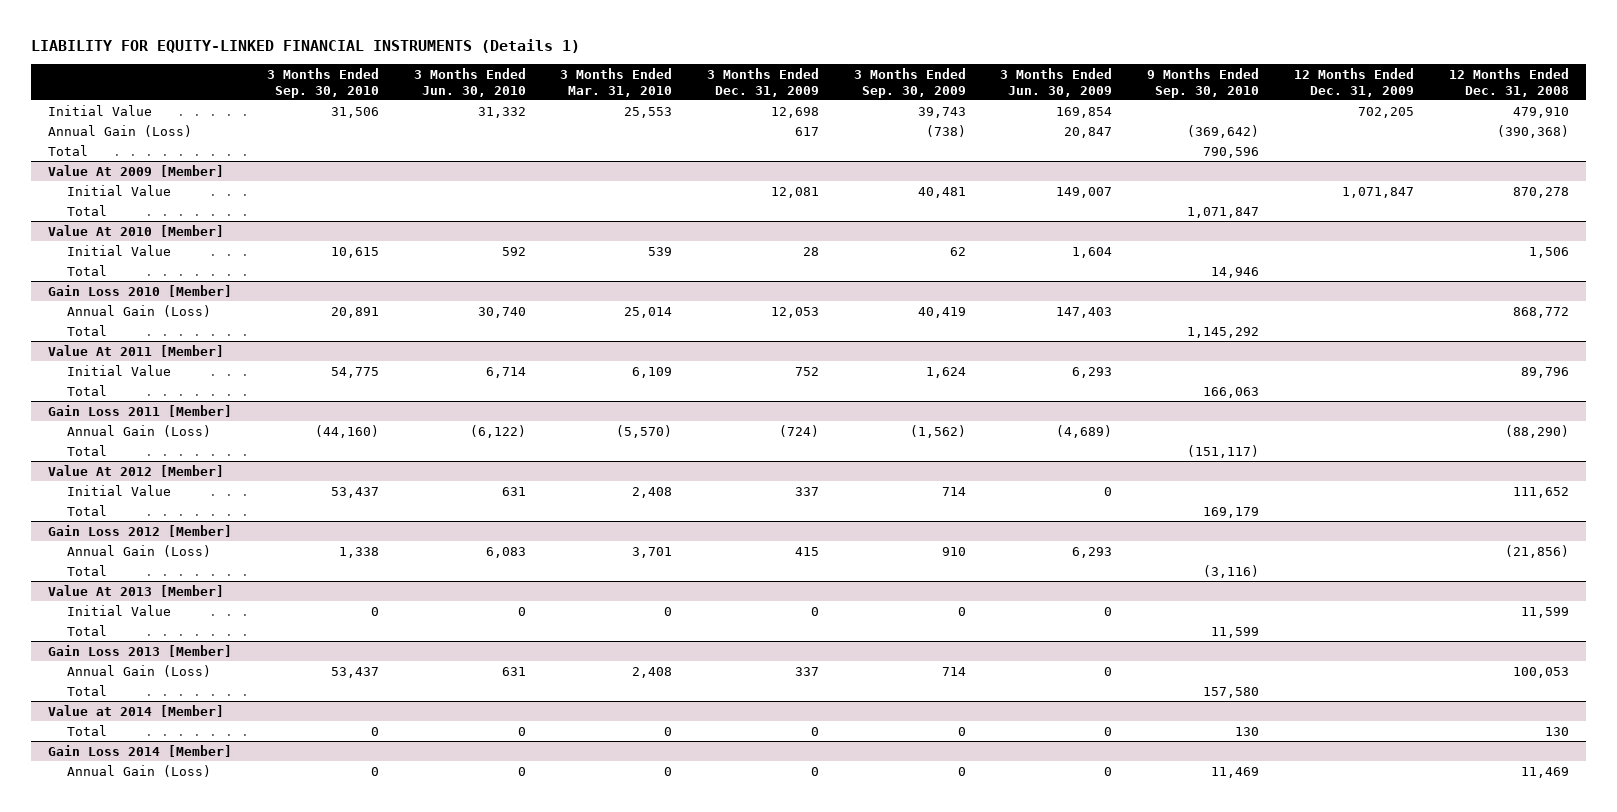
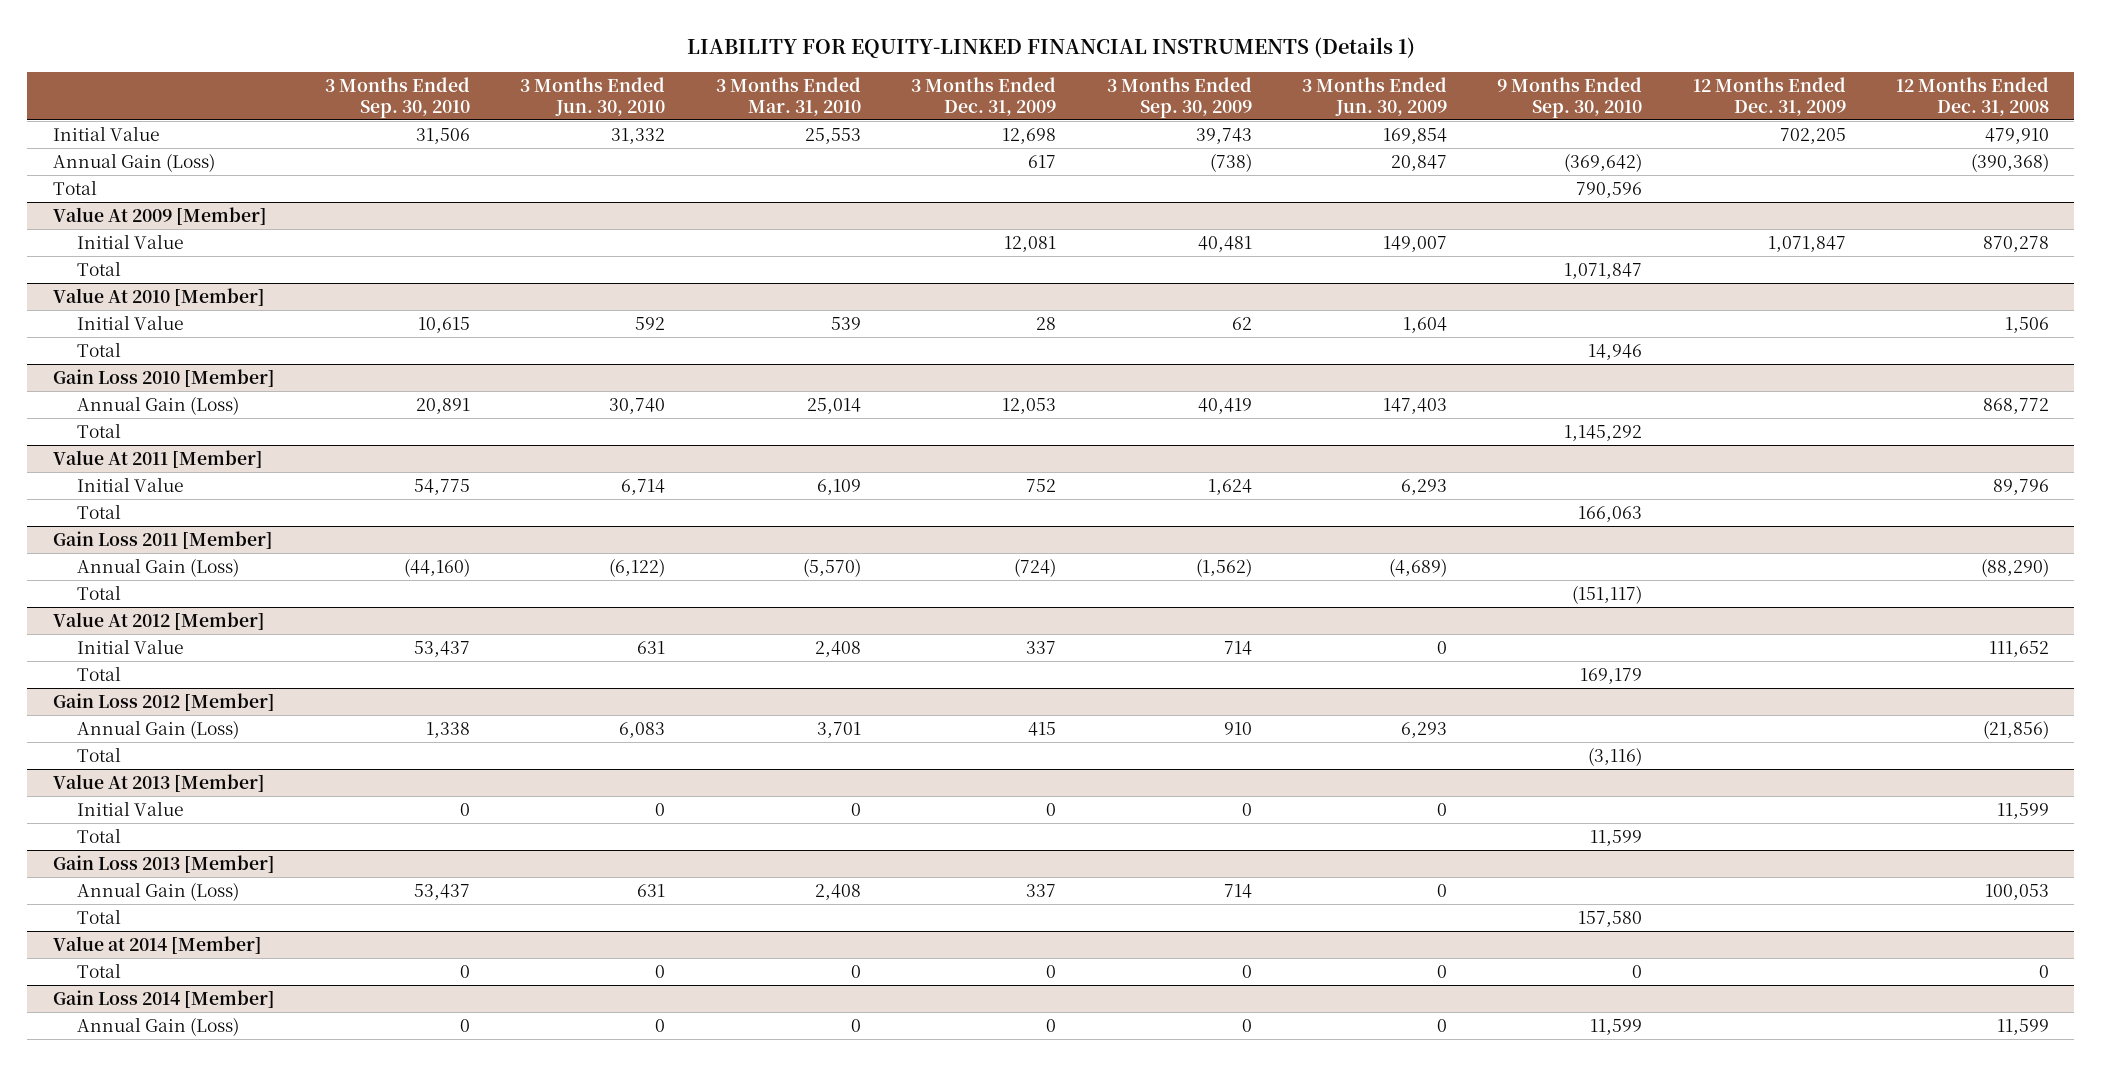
[1235,727,1260,737] 130 -> [1632,964,1643,978] 0
[1544,727,1569,737] 130 -> [2039,964,2050,978] 0
[1211,767,1260,779] 11,469 -> [1590,1018,1643,1035] 11,599
[1520,767,1569,779] 11,469 -> [1997,1018,2050,1035] 11,599

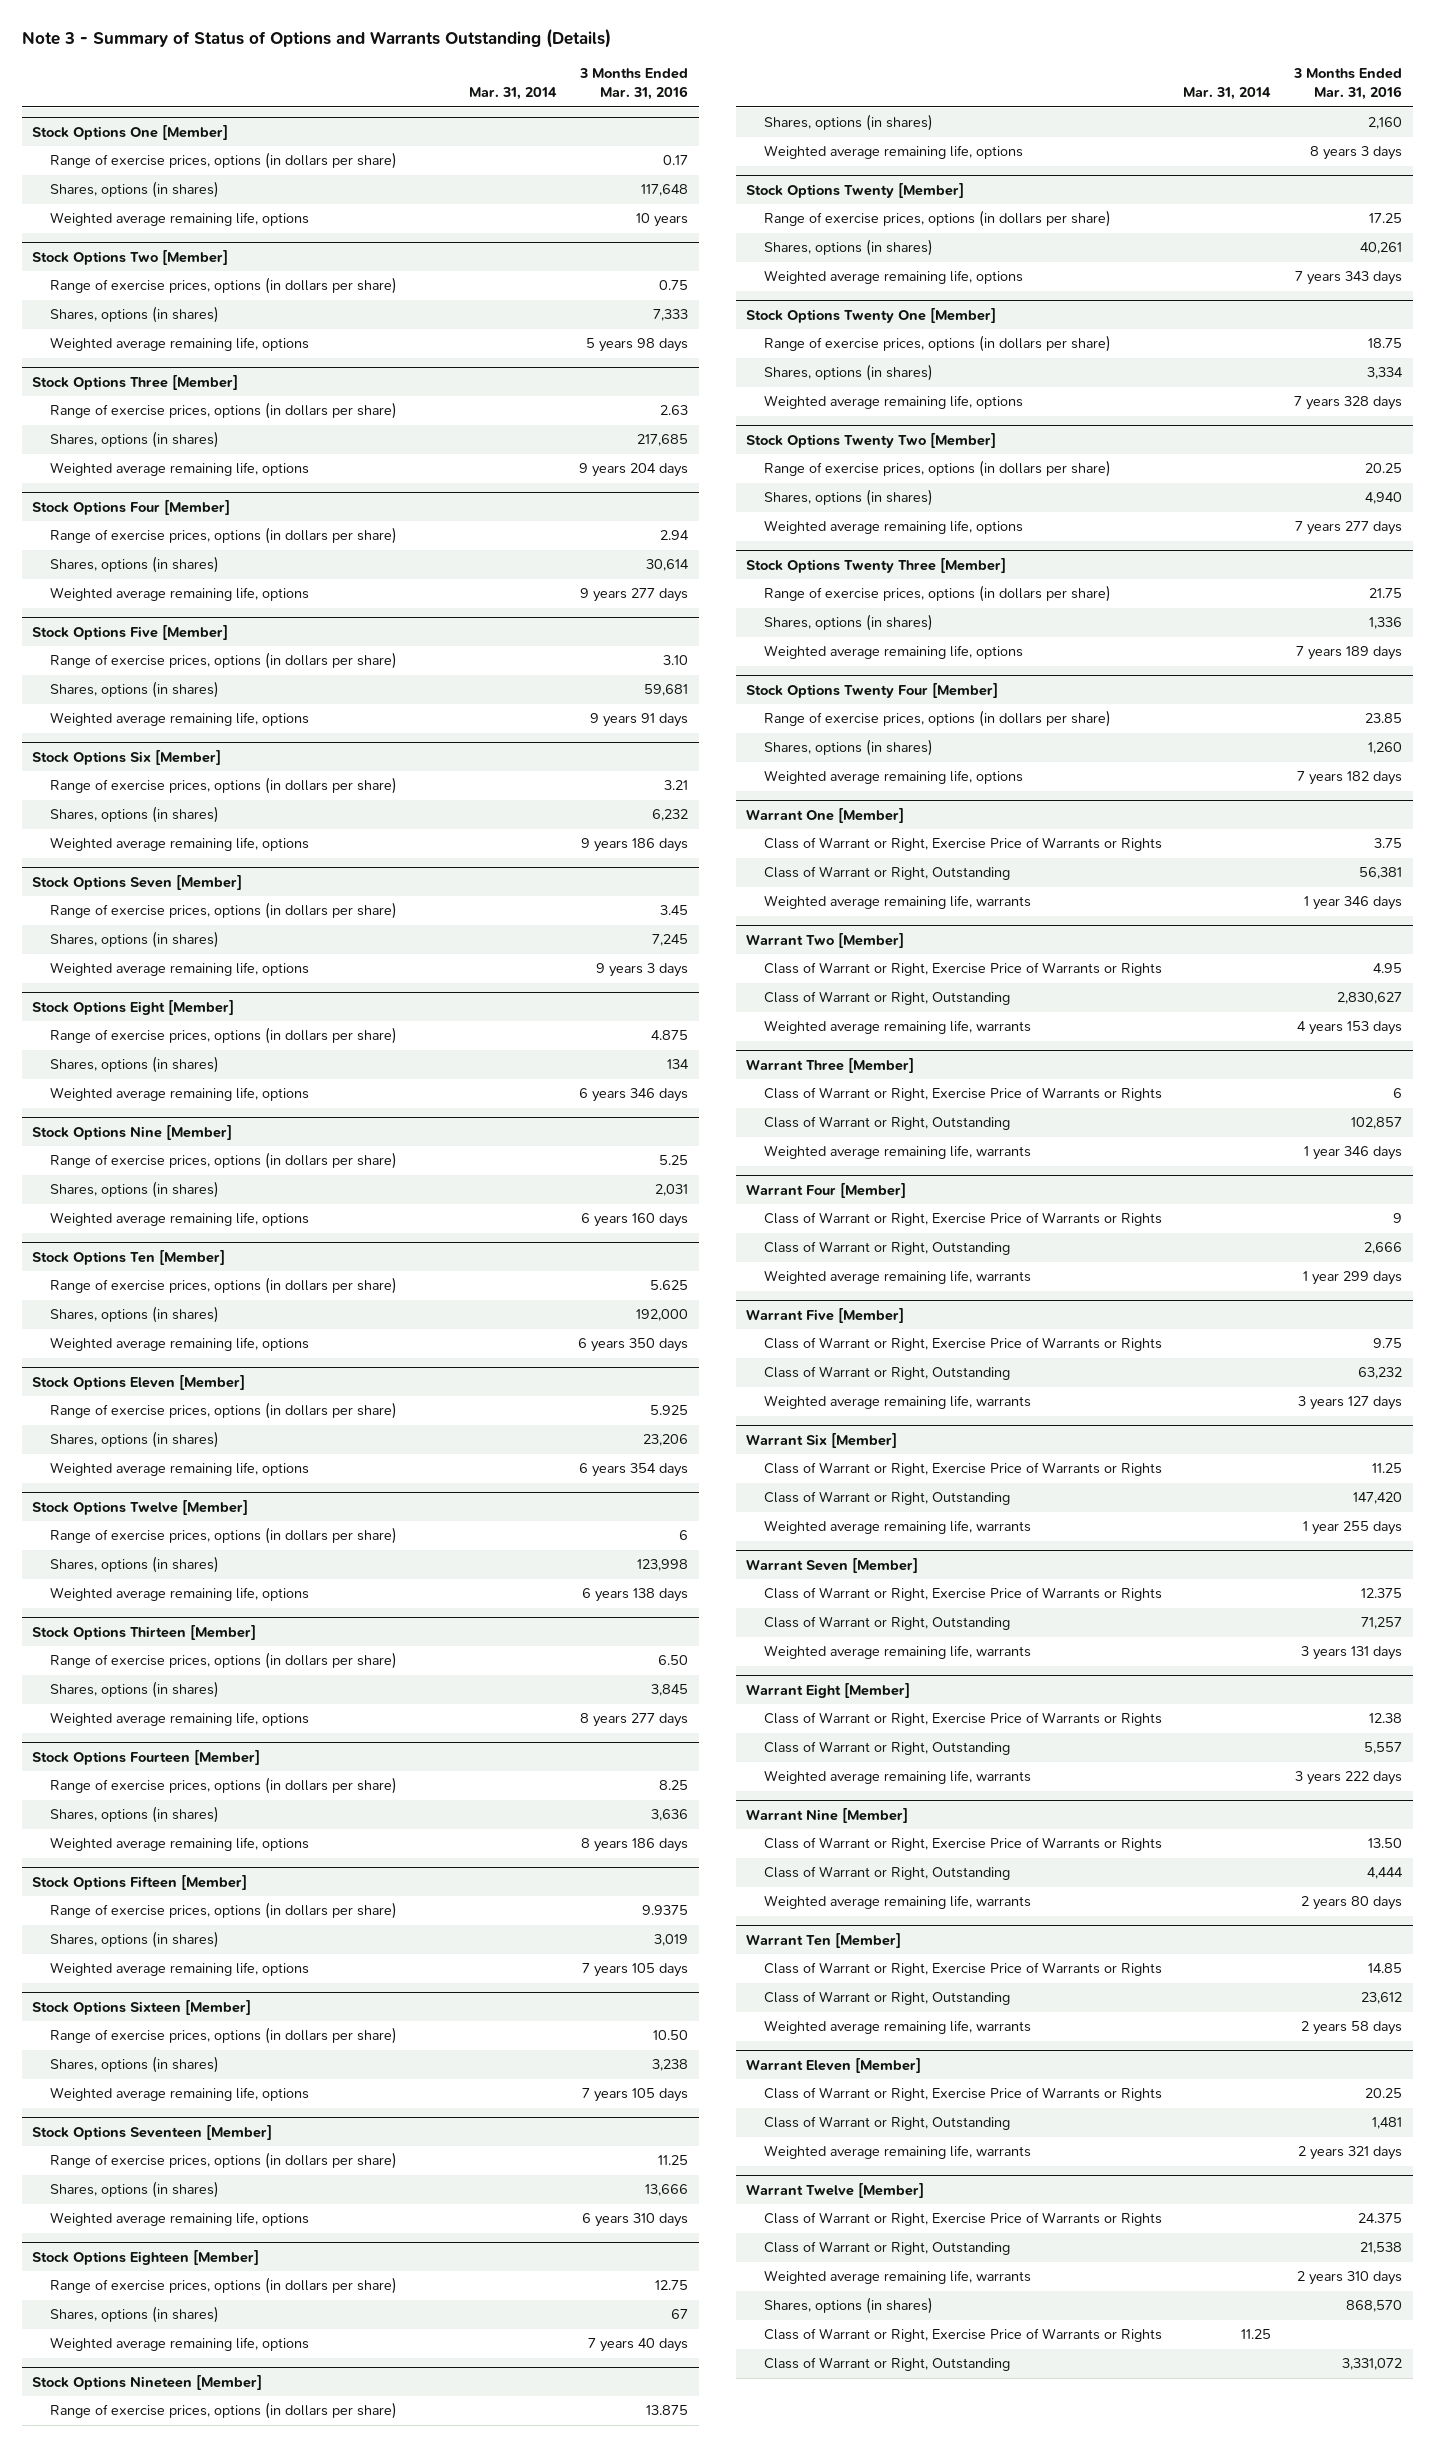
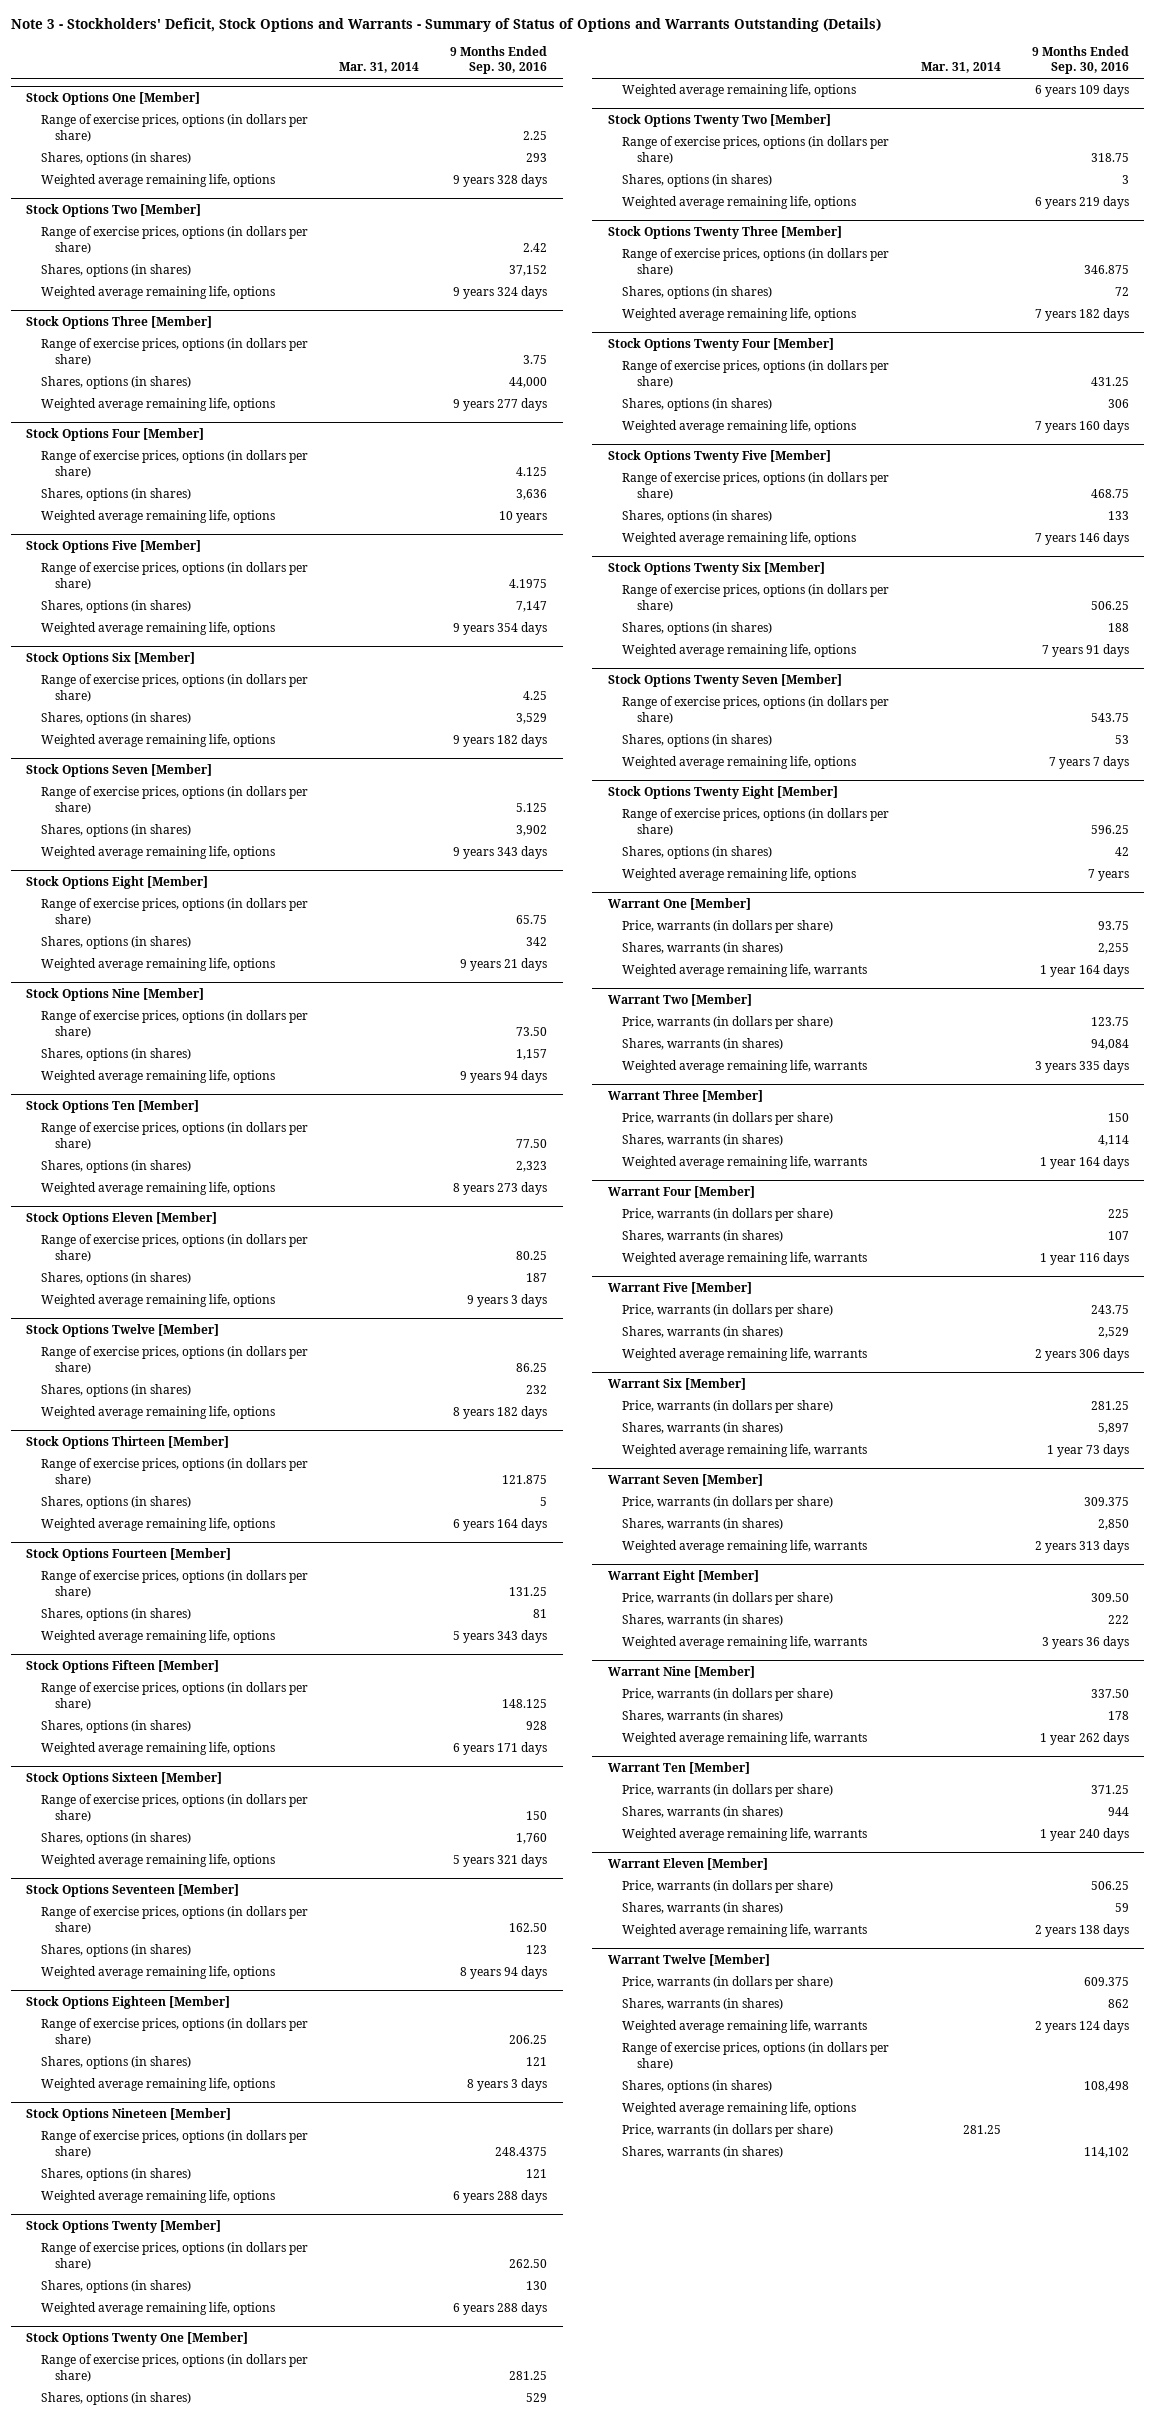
[21,28,611,49] Note 3 - Summary of Status of Options and Warrants Outstanding (Details) -> [10,17,881,32] Note 3 - Stockholders' Deficit, Stock Options and Warrants - Summary of Status of Options and Warrants Outstanding (Details)
[579,68,689,101] 3 Months Ended Mar. 31, 2016 -> none
none -> [450,46,548,75] 9 Months Ended Sep. 30, 2016
none -> [607,450,831,464] Stock Options Twenty Five [Member]
none -> [622,472,890,500] Range of exercise prices, options (in dollars per share)
none -> [622,510,773,524] Shares, options (in shares)
none -> [622,532,857,546] Weighted average remaining life, options
none -> [607,562,825,576] Stock Options Twenty Six [Member]
none -> [622,584,890,612] Range of exercise prices, options (in dollars per share)
none -> [622,622,773,636] Shares, options (in shares)
none -> [622,644,857,658] Weighted average remaining life, options
none -> [607,674,842,688] Stock Options Twenty Seven [Member]
none -> [622,696,890,724] Range of exercise prices, options (in dollars per share)
none -> [622,734,773,748] Shares, options (in shares)
none -> [622,756,857,770] Weighted average remaining life, options
none -> [607,786,838,800] Stock Options Twenty Eight [Member]
none -> [622,808,890,836] Range of exercise prices, options (in dollars per share)
none -> [622,846,773,860] Shares, options (in shares)
none -> [622,868,857,882] Weighted average remaining life, options
[764,837,1163,852] Class of Warrant or Right, Exercise Price of Warrants or Rights -> [622,920,834,934] Price, warrants (in dollars per share)
[764,866,1011,881] Class of Warrant or Right, Outstanding -> [622,942,784,955] Shares, warrants (in shares)
[764,962,1163,977] Class of Warrant or Right, Exercise Price of Warrants or Rights -> [622,1016,834,1030] Price, warrants (in dollars per share)
[764,991,1011,1006] Class of Warrant or Right, Outstanding -> [622,1038,784,1051] Shares, warrants (in shares)
[764,1087,1163,1102] Class of Warrant or Right, Exercise Price of Warrants or Rights -> [622,1112,834,1126] Price, warrants (in dollars per share)
[764,1116,1011,1131] Class of Warrant or Right, Outstanding -> [622,1134,784,1147] Shares, warrants (in shares)
[764,1212,1163,1227] Class of Warrant or Right, Exercise Price of Warrants or Rights -> [622,1208,834,1222] Price, warrants (in dollars per share)
[764,1241,1011,1256] Class of Warrant or Right, Outstanding -> [622,1230,784,1243] Shares, warrants (in shares)
[764,1337,1163,1352] Class of Warrant or Right, Exercise Price of Warrants or Rights -> [622,1304,834,1318] Price, warrants (in dollars per share)
[764,1366,1011,1381] Class of Warrant or Right, Outstanding -> [622,1326,784,1339] Shares, warrants (in shares)
[764,1462,1163,1477] Class of Warrant or Right, Exercise Price of Warrants or Rights -> [622,1400,834,1414] Price, warrants (in dollars per share)
[764,1491,1011,1506] Class of Warrant or Right, Outstanding -> [622,1422,784,1435] Shares, warrants (in shares)
[764,1587,1163,1602] Class of Warrant or Right, Exercise Price of Warrants or Rights -> [622,1496,834,1510] Price, warrants (in dollars per share)
[764,1616,1011,1631] Class of Warrant or Right, Outstanding -> [622,1518,784,1531] Shares, warrants (in shares)
[764,1712,1163,1727] Class of Warrant or Right, Exercise Price of Warrants or Rights -> [622,1592,834,1606] Price, warrants (in dollars per share)
[764,1741,1011,1756] Class of Warrant or Right, Outstanding -> [622,1614,784,1627] Shares, warrants (in shares)
[764,1837,1163,1852] Class of Warrant or Right, Exercise Price of Warrants or Rights -> [622,1688,834,1702] Price, warrants (in dollars per share)
[764,1866,1011,1881] Class of Warrant or Right, Outstanding -> [622,1710,784,1723] Shares, warrants (in shares)
[764,1962,1163,1977] Class of Warrant or Right, Exercise Price of Warrants or Rights -> [622,1784,834,1798] Price, warrants (in dollars per share)
[764,1991,1011,2006] Class of Warrant or Right, Outstanding -> [622,1806,784,1819] Shares, warrants (in shares)
[764,2087,1163,2102] Class of Warrant or Right, Exercise Price of Warrants or Rights -> [622,1880,834,1894] Price, warrants (in dollars per share)
[764,2116,1011,2131] Class of Warrant or Right, Outstanding -> [622,1902,784,1915] Shares, warrants (in shares)
[764,2212,1163,2227] Class of Warrant or Right, Exercise Price of Warrants or Rights -> [622,1976,834,1990] Price, warrants (in dollars per share)
[764,2241,1011,2256] Class of Warrant or Right, Outstanding -> [622,1998,784,2011] Shares, warrants (in shares)
none -> [622,2042,890,2070] Range of exercise prices, options (in dollars per share)
[764,2328,1163,2343] Class of Warrant or Right, Exercise Price of Warrants or Rights -> none
none -> [622,2102,857,2116] Weighted average remaining life, options
none -> [622,2124,834,2138] Price, warrants (in dollars per share)
[764,2357,1011,2372] Class of Warrant or Right, Outstanding -> [622,2146,784,2159] Shares, warrants (in shares)

